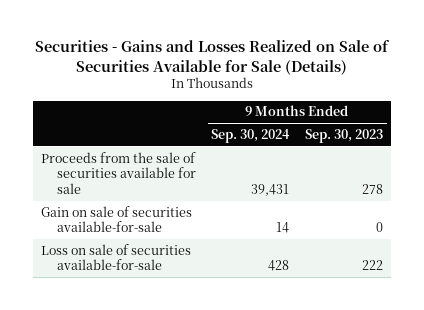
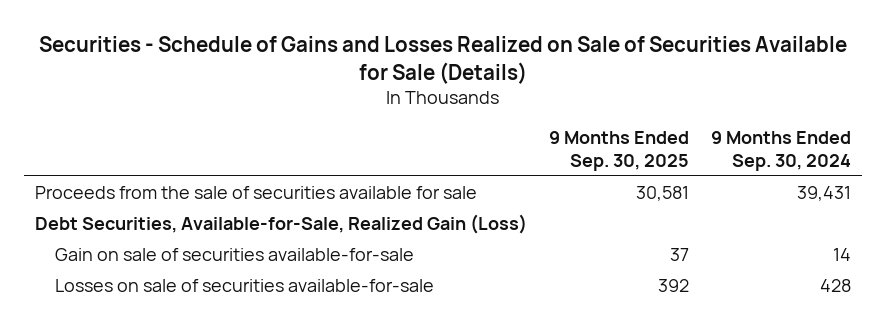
[34,40,390,75] Securities - Gains and Losses Realized on Sale of Securities Available for Sale (Details) -> [38,35,847,84] Securities - Schedule of Gains and Losses Realized on Sale of Securities Available for Sale (Details)
[304,128,383,143] Sep. 30, 2023 -> none
none -> [548,130,689,171] 9 Months Ended Sep. 30, 2025
none -> [34,213,527,234] Debt Securities, Available-for-Sale, Realized Gain (Loss)
[40,243,191,271] Loss on sale of securities available-for-sale -> [55,278,435,292] Losses on sale of securities available-for-sale

